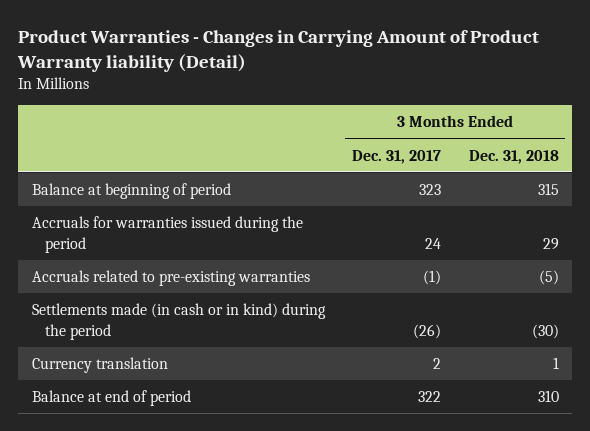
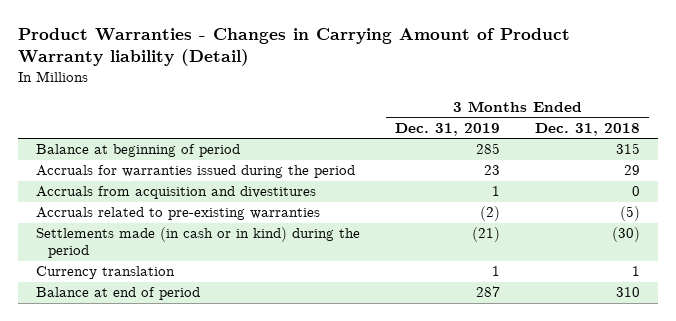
[352,149,442,164] Dec. 31, 2017 -> none
none -> [394,122,500,136] Dec. 31, 2019
none -> [35,186,316,200] Accruals from acquisition and divestitures

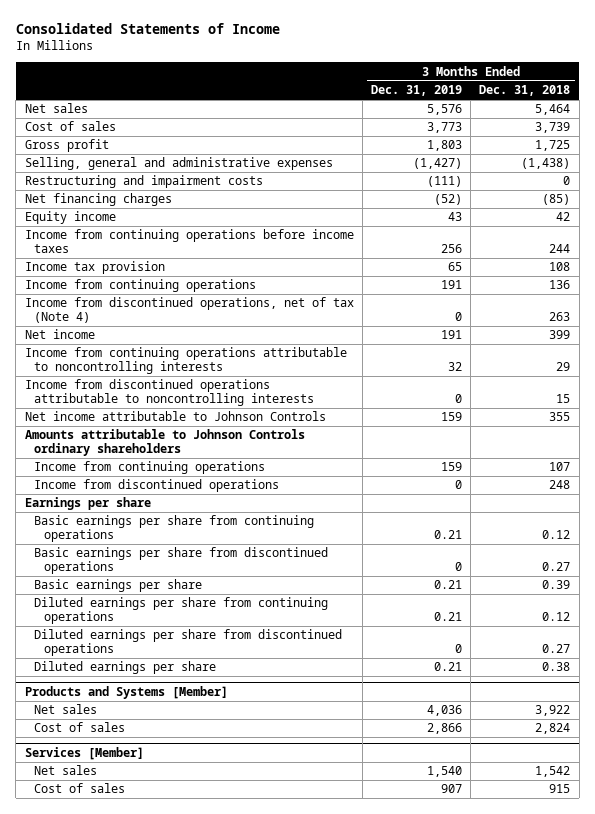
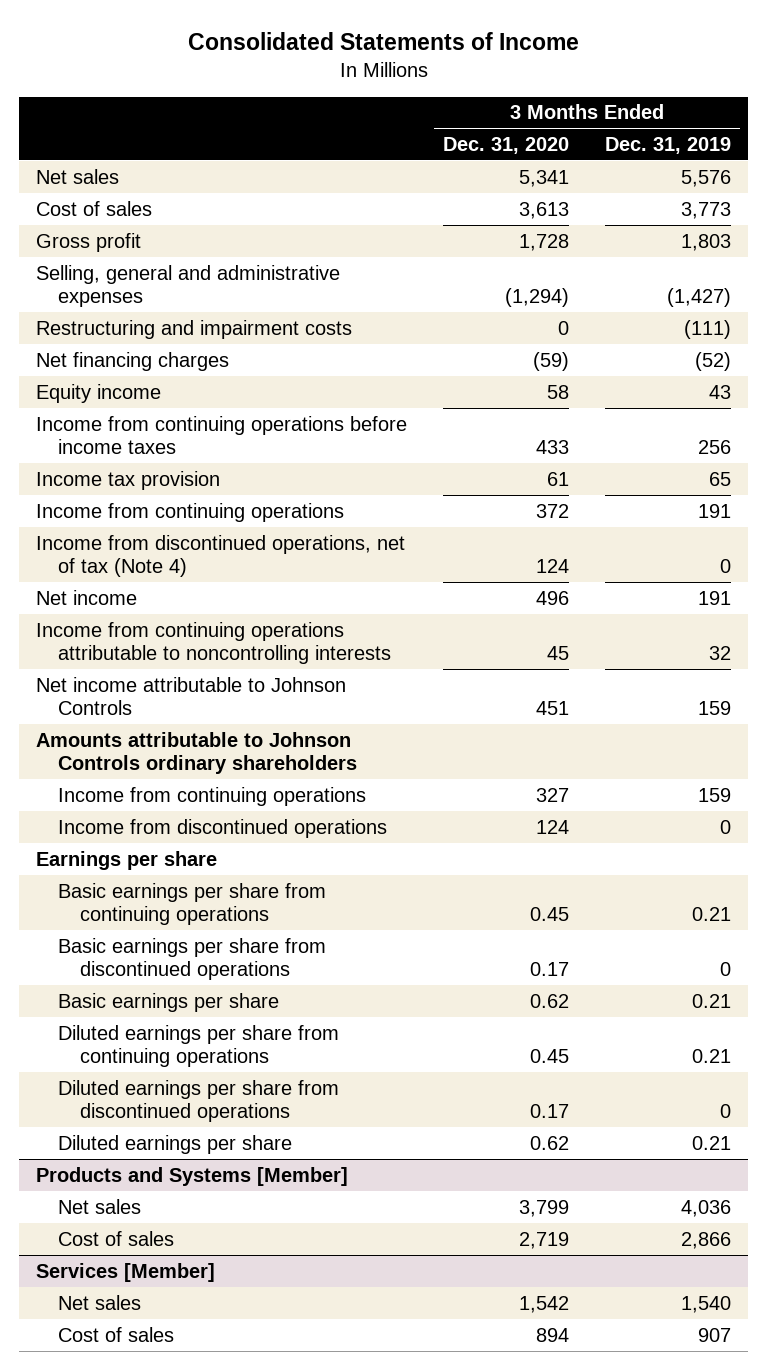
[479,85,571,97] Dec. 31, 2018 -> none
none -> [443,136,570,154] Dec. 31, 2020
[24,379,315,407] Income from discontinued operations attributable to noncontrolling interests -> none

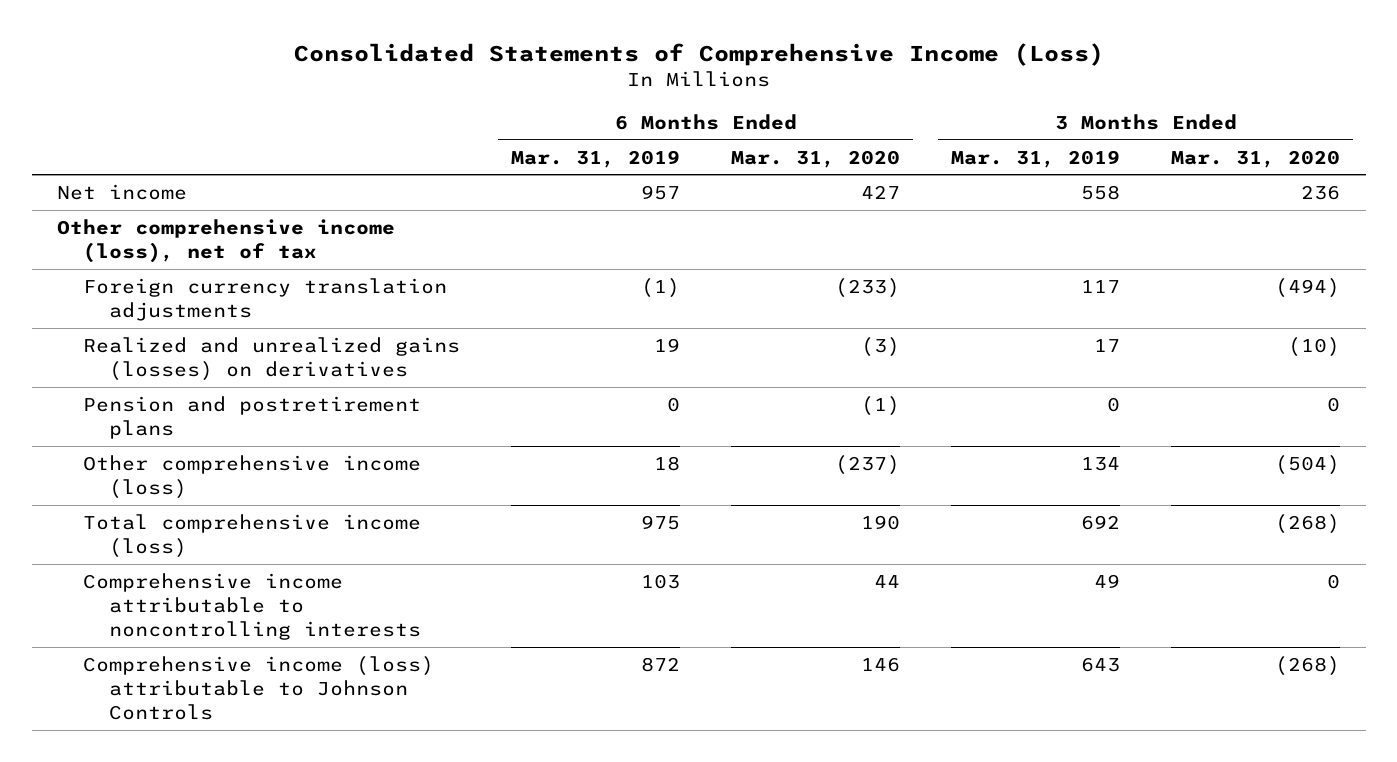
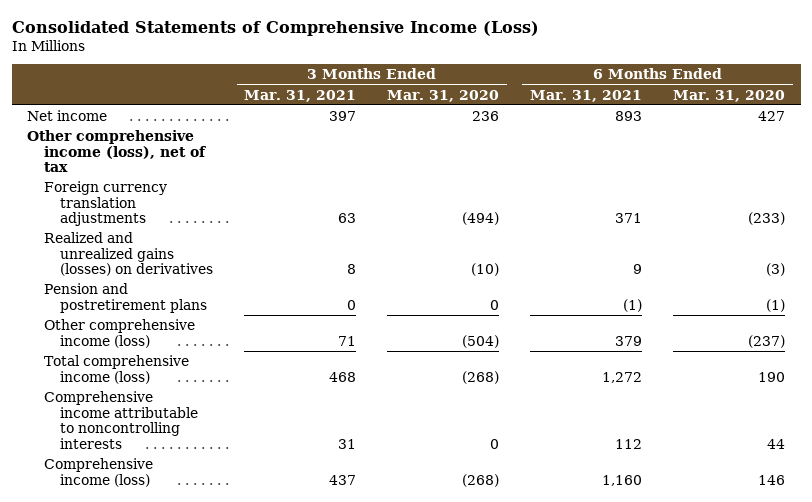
[511,149,681,168] Mar. 31, 2019 -> none
[951,149,1121,168] Mar. 31, 2019 -> none
none -> [244,89,357,102] Mar. 31, 2021
none -> [530,89,643,102] Mar. 31, 2021
[83,655,435,721] Comprehensive income (loss) attributable to Johnson Controls -> [43,458,153,487] Comprehensive income (loss)

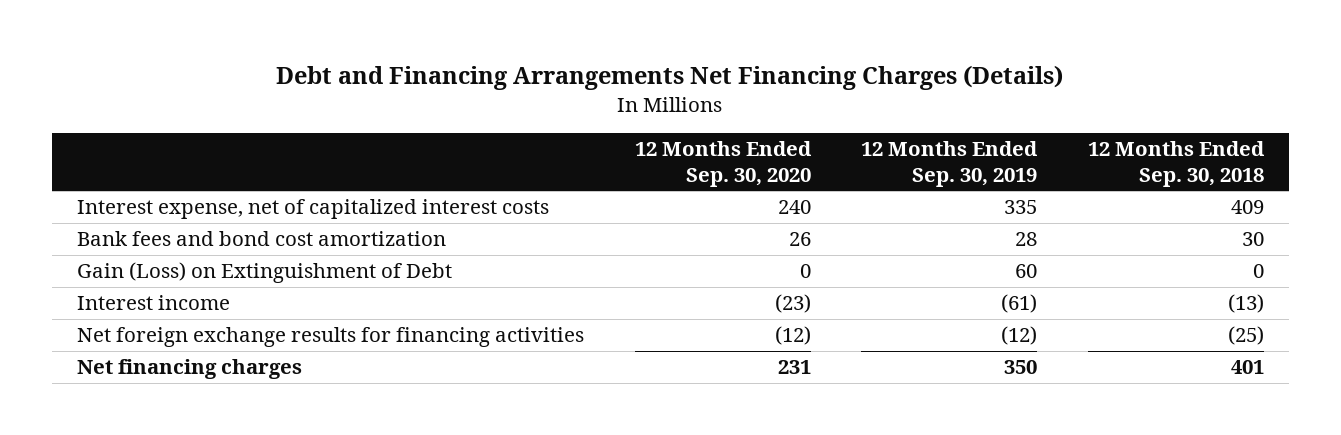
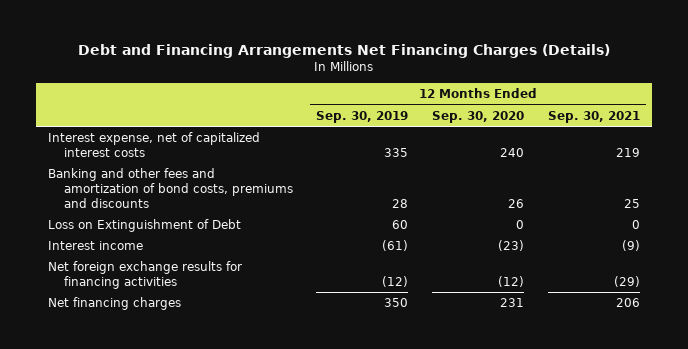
[1087,140,1265,187] 12 Months Ended Sep. 30, 2018 -> none
none -> [547,110,640,123] Sep. 30, 2021
[77,231,447,247] Bank fees and bond cost amortization -> [47,168,293,209] Banking and other fees and amortization of bond costs, premiums and discounts
[77,262,453,284] Gain (Loss) on Extinguishment of Debt -> [47,219,241,233] Loss on Extinguishment of Debt

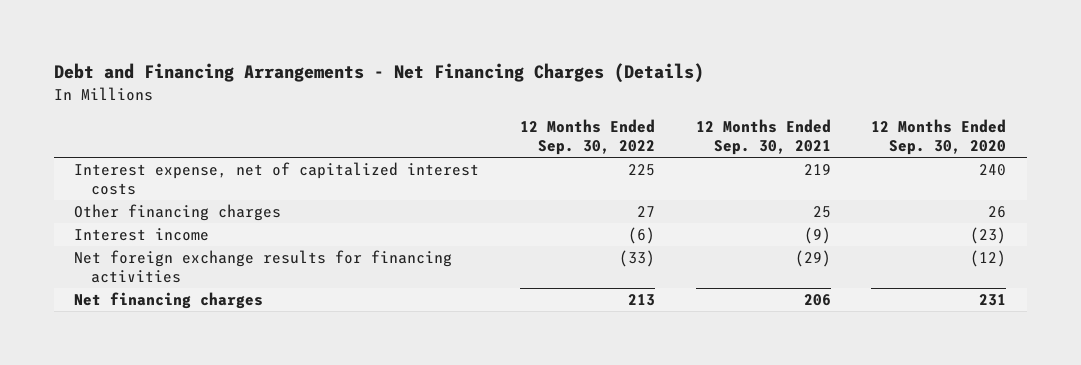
[77,43,610,58] Debt and Financing Arrangements Net Financing Charges (Details) -> [53,63,704,84] Debt and Financing Arrangements - Net Financing Charges (Details)
[316,110,409,123] Sep. 30, 2019 -> none
none -> [520,119,656,156] 12 Months Ended Sep. 30, 2022
[47,219,241,233] Loss on Extinguishment of Debt -> none
[47,168,293,209] Banking and other fees and amortization of bond costs, premiums and discounts -> [74,204,282,222] Other financing charges

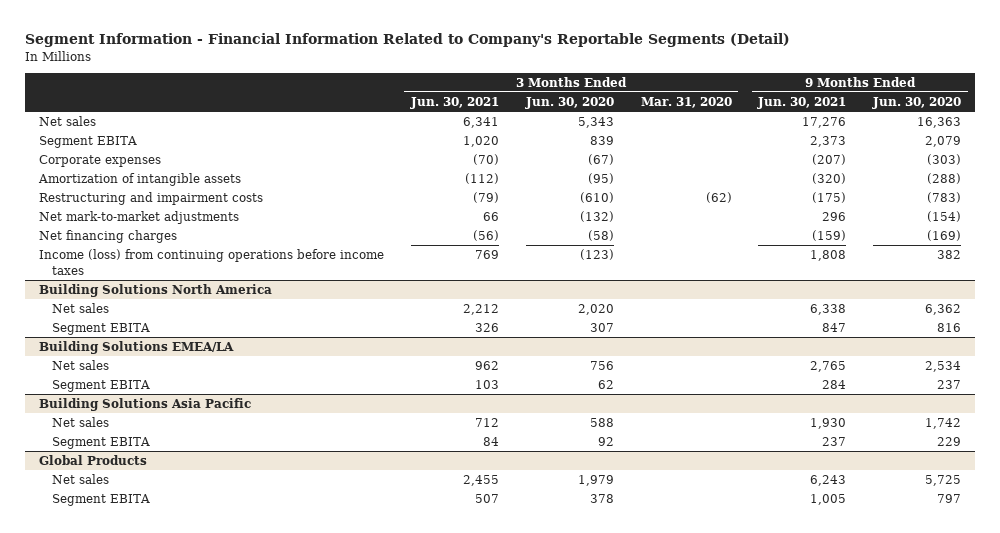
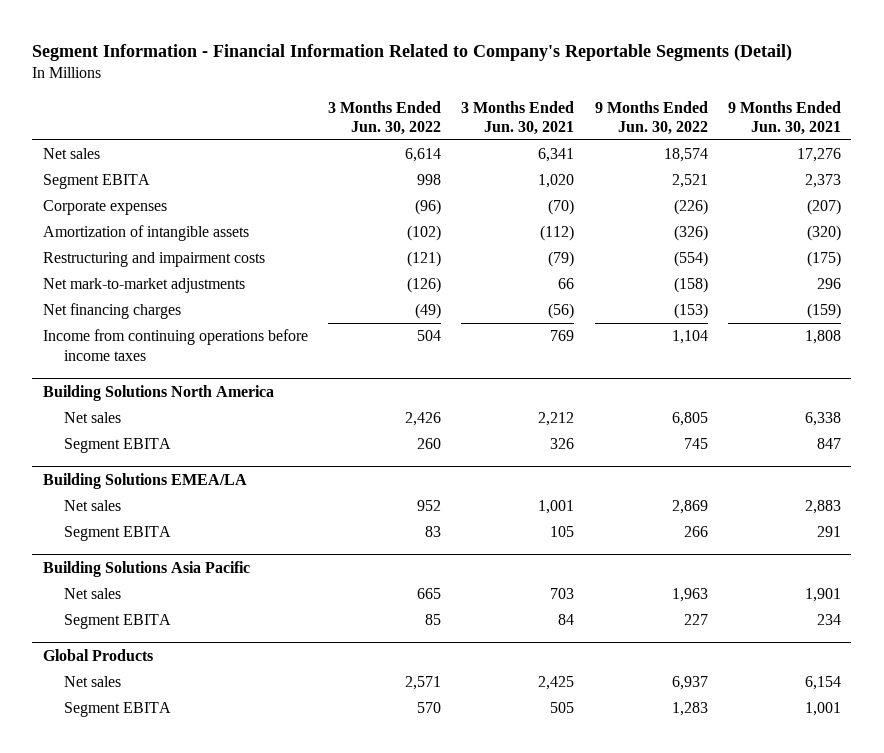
[524,97,614,110] Jun. 30, 2020 -> none
[640,97,732,109] Mar. 31, 2020 -> none
[872,97,962,110] Jun. 30, 2020 -> none
none -> [328,100,442,135] 3 Months Ended Jun. 30, 2022
none -> [594,100,708,135] 9 Months Ended Jun. 30, 2022
[38,249,384,275] Income (loss) from continuing operations before income taxes -> [42,329,308,361] Income from continuing operations before income taxes
[474,361,499,371] 962 -> [538,500,575,515] 1,001
[810,361,847,373] 2,765 -> [805,500,842,515] 2,883
[474,380,499,390] 103 -> [550,526,575,538] 105
[822,380,847,390] 284 -> [817,526,842,538] 291
[474,418,499,428] 712 -> [550,588,575,600] 703
[810,418,847,430] 1,930 -> [805,588,842,603] 1,901
[822,437,847,447] 237 -> [817,614,842,626] 234
[462,475,499,487] 2,455 -> [538,676,575,691] 2,425
[810,475,847,487] 6,243 -> [805,676,842,691] 6,154
[474,494,499,504] 507 -> [550,702,575,714] 505
[810,494,847,506] 1,005 -> [805,702,842,717] 1,001

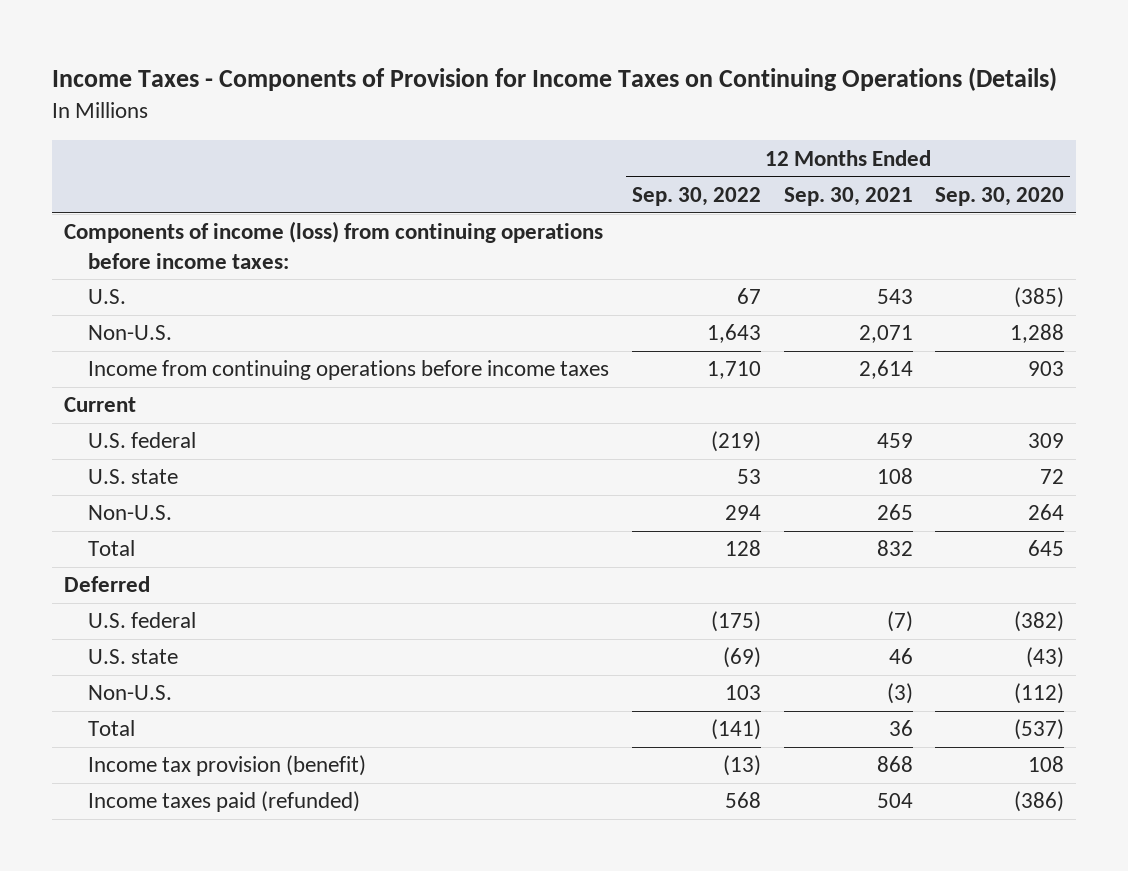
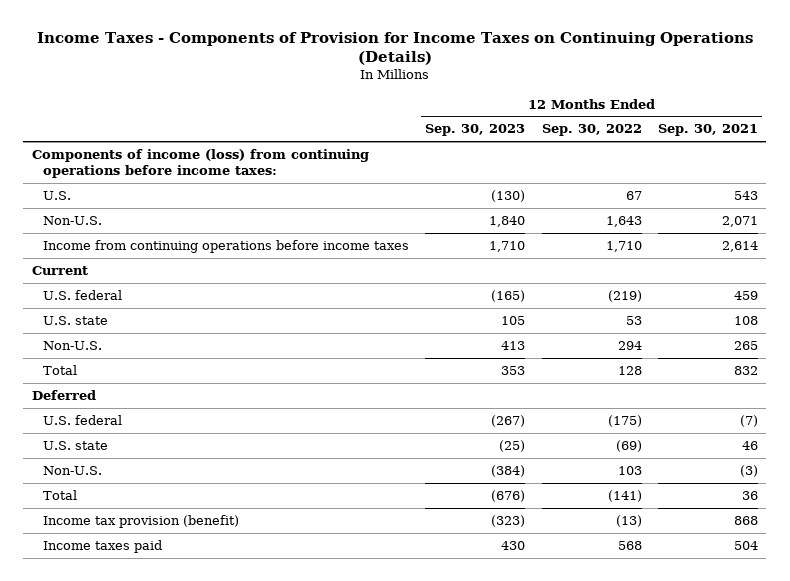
[935,186,1065,206] Sep. 30, 2020 -> none
none -> [425,124,526,137] Sep. 30, 2023
[88,791,361,813] Income taxes paid (refunded) -> [42,539,162,553] Income taxes paid

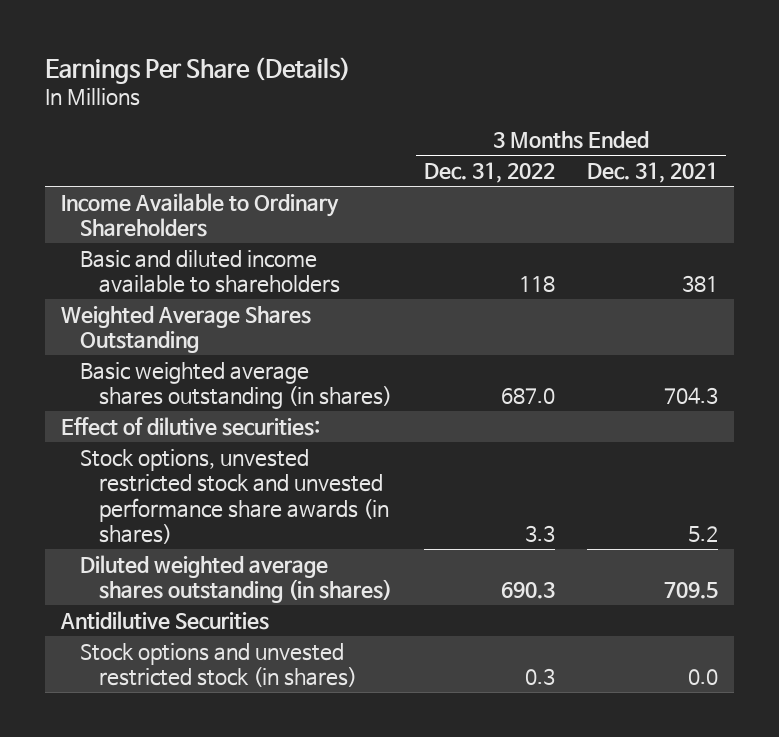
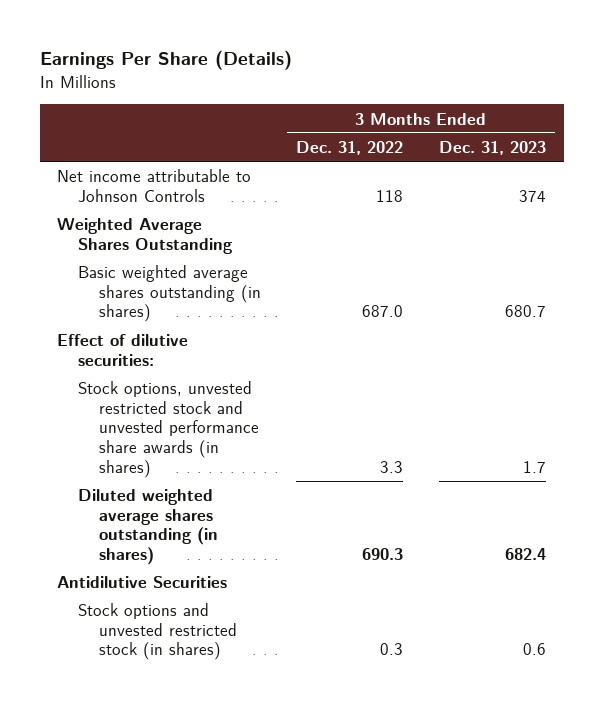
[586,162,718,184] Dec. 31, 2021 -> none
none -> [439,140,547,155] Dec. 31, 2023
[61,192,340,238] Income Available to Ordinary Shareholders -> none
[79,249,340,294] Basic and diluted income available to shareholders -> [57,169,252,202] Net income attributable to Johnson Controls

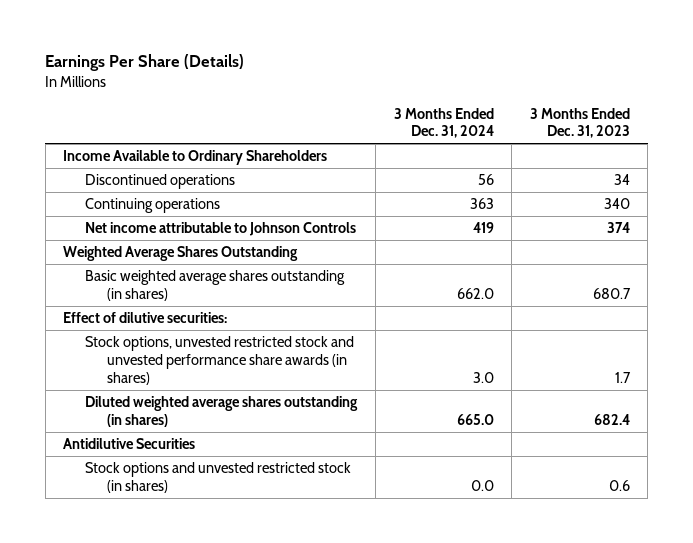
[296,140,404,155] Dec. 31, 2022 -> none
none -> [393,107,494,139] 3 Months Ended Dec. 31, 2024
none -> [63,150,328,166] Income Available to Ordinary Shareholders
none -> [85,174,236,190] Discontinued operations
none -> [85,198,221,214] Continuing operations

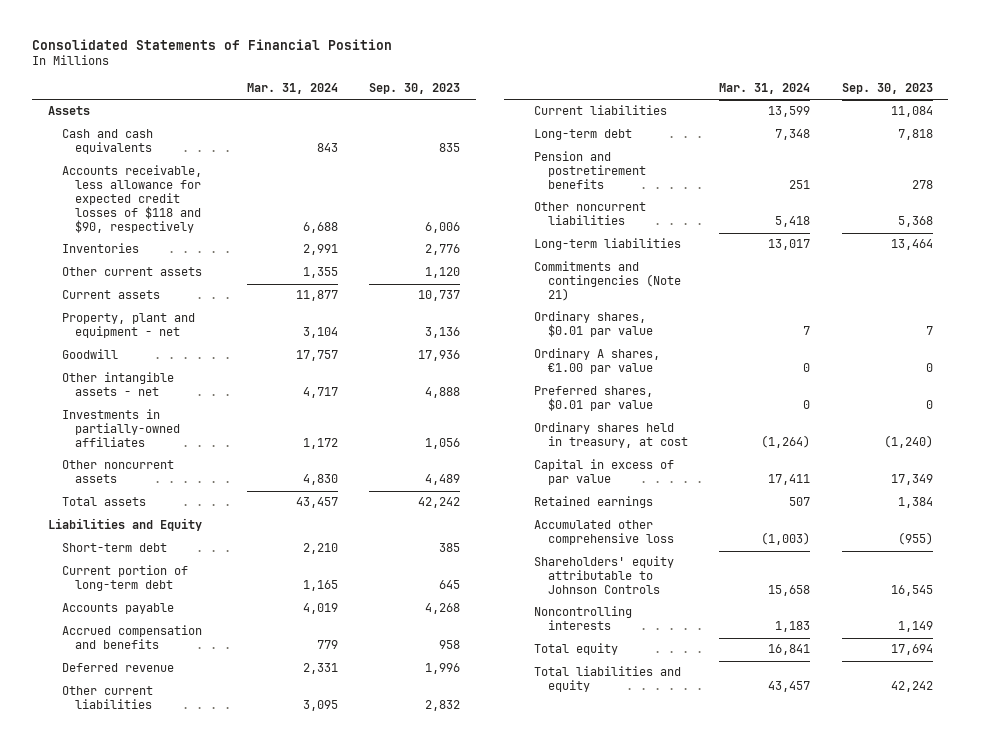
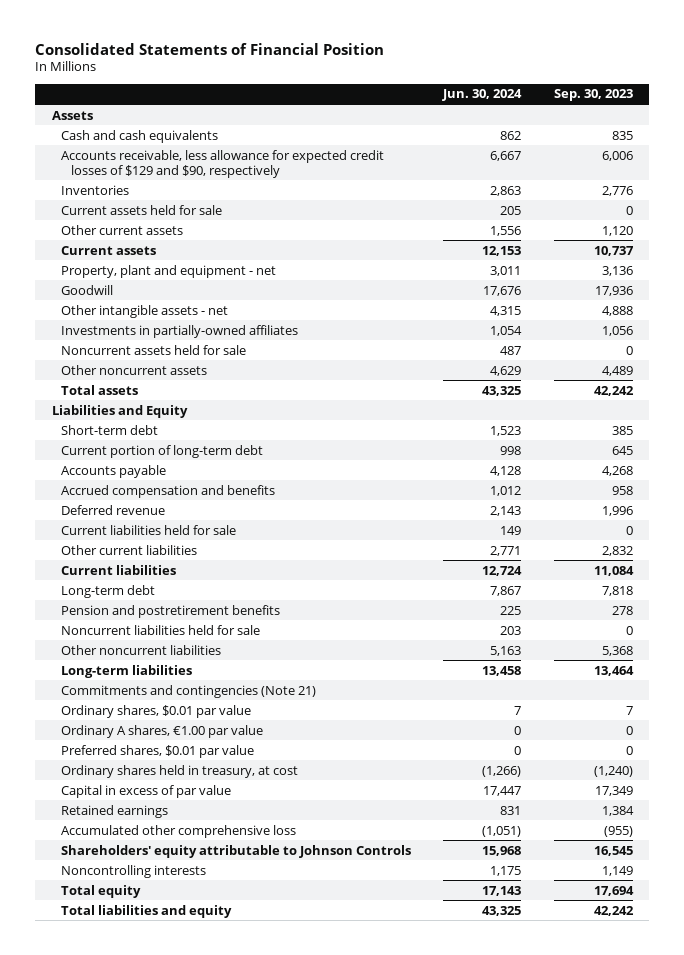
[246,82,338,94] Mar. 31, 2024 -> none
none -> [442,89,523,102] Jun. 30, 2024
[61,165,202,233] Accounts receivable, less allowance for expected credit losses of $118 and $90, respectively -> [61,149,385,178] Accounts receivable, less allowance for expected credit losses of $129 and $90, respectively
none -> [61,204,223,215] Current assets held for sale
none -> [61,344,247,355] Noncurrent assets held for sale
none -> [61,524,237,535] Current liabilities held for sale
none -> [61,624,261,635] Noncurrent liabilities held for sale

